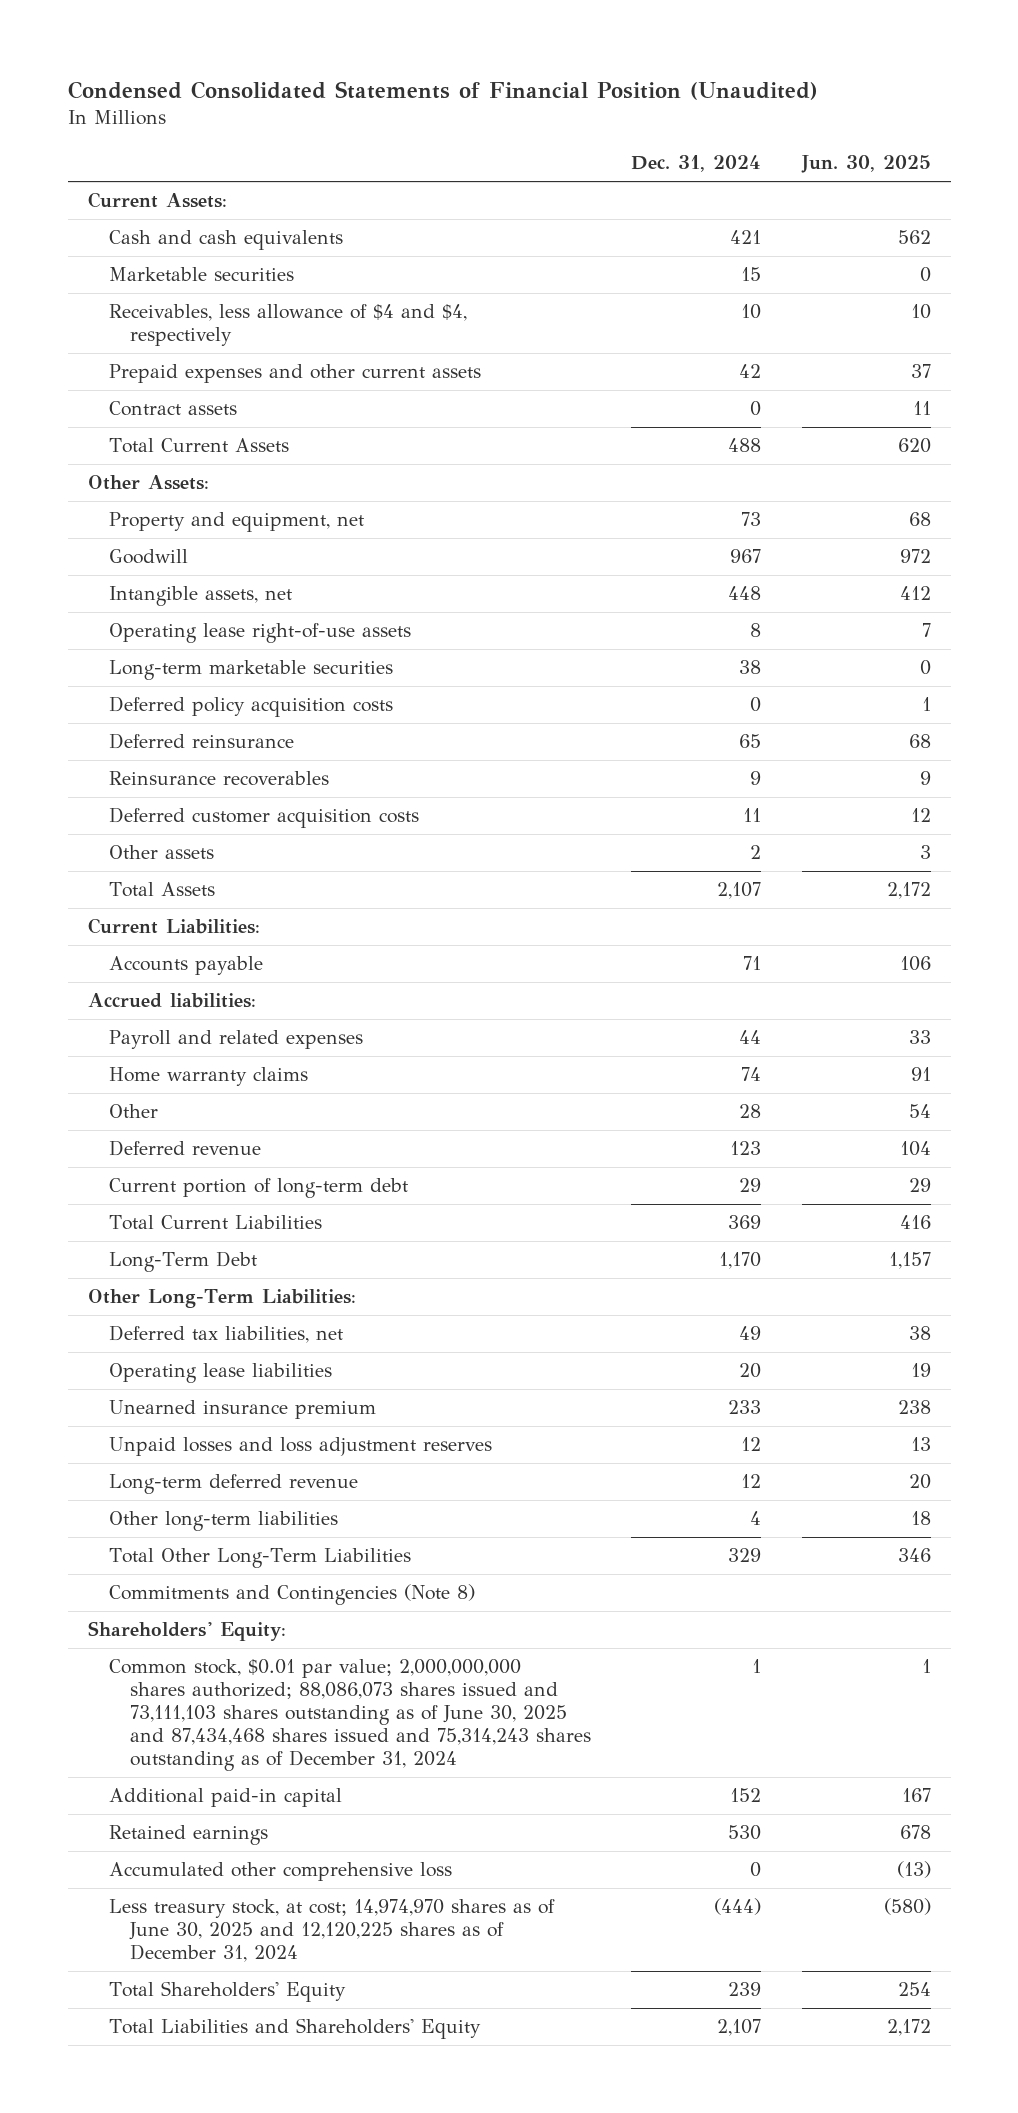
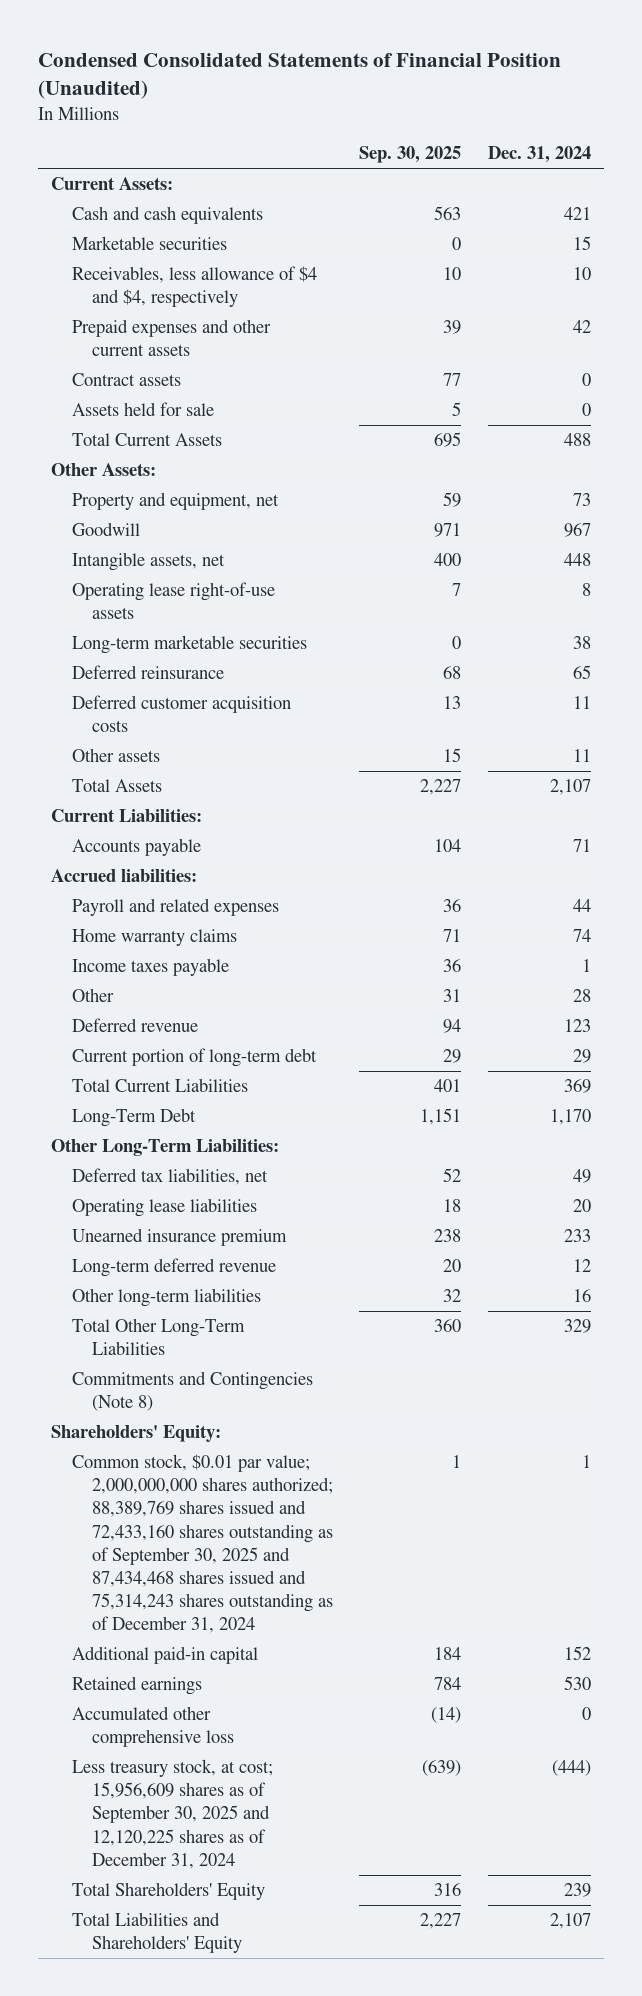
[800,155,931,174] Jun. 30, 2025 -> none
none -> [359,146,462,164] Sep. 30, 2025
none -> [71,402,214,417] Assets held for sale
[108,696,393,718] Deferred policy acquisition costs -> none
[108,771,329,787] Reinsurance recoverables -> none
[750,845,762,860] 2 -> [572,749,591,763] 11
none -> [71,958,229,977] Income taxes payable
[108,1437,492,1457] Unpaid losses and loss adjustment reserves -> none
[750,1511,762,1526] 4 -> [572,1289,591,1303] 16
[108,1659,591,1771] Common stock, $0.01 par value; 2,000,000,000 shares authorized; 88,086,073 shares issued and 73,111,103 shares outstanding as of June 30, 2025 and 87,434,468 shares issued and 75,314,243 shares outstanding as of December 31, 2024 -> [71,1454,333,1633] Common stock, $0.01 par value; 2,000,000,000 shares authorized; 88,389,769 shares issued and 72,433,160 shares outstanding as of September 30, 2025 and 87,434,468 shares issued and 75,314,243 shares outstanding as of December 31, 2024
[108,1899,555,1963] Less treasury stock, at cost; 14,974,970 shares as of June 30, 2025 and 12,120,225 shares as of December 31, 2024 -> [71,1759,273,1869] Less treasury stock, at cost; 15,956,609 shares as of September 30, 2025 and 12,120,225 shares as of December 31, 2024

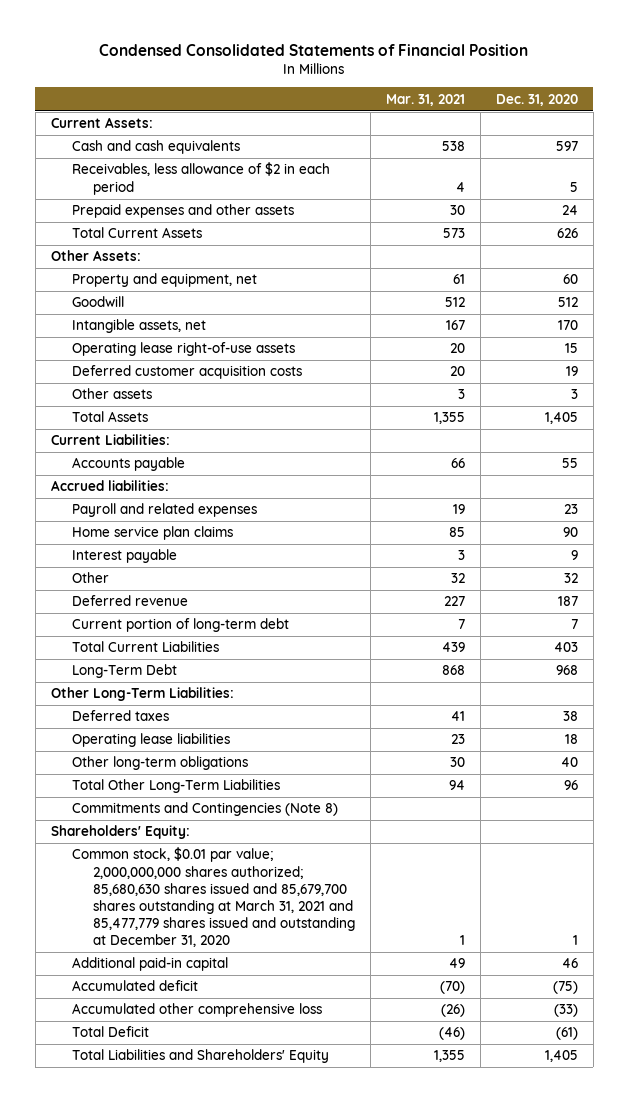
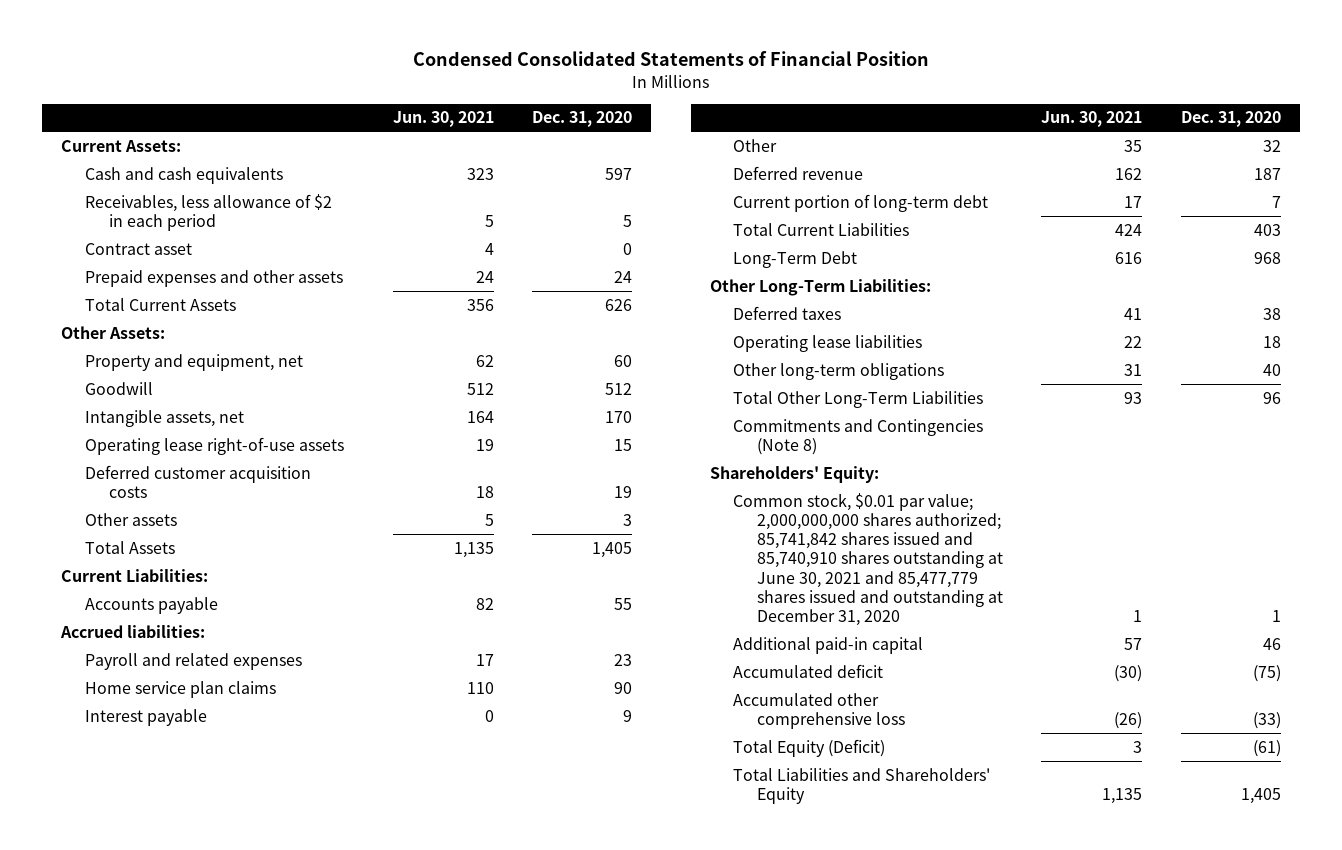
[385,93,465,106] Mar. 31, 2021 -> none
none -> [392,111,494,128] Jun. 30, 2021
none -> [84,242,192,255] Contract asset
[71,847,356,948] Common stock, $0.01 par value; 2,000,000,000 shares authorized; 85,680,630 shares issued and 85,679,700 shares outstanding at March 31, 2021 and 85,477,779 shares issued and outstanding at December 31, 2020 -> [733,492,1004,627] Common stock, $0.01 par value; 2,000,000,000 shares authorized; 85,741,842 shares issued and 85,740,910 shares outstanding at June 30, 2021 and 85,477,779 shares issued and outstanding at December 31, 2020
[71,1026,149,1038] Total Deficit -> [733,738,886,757] Total Equity (Deficit)

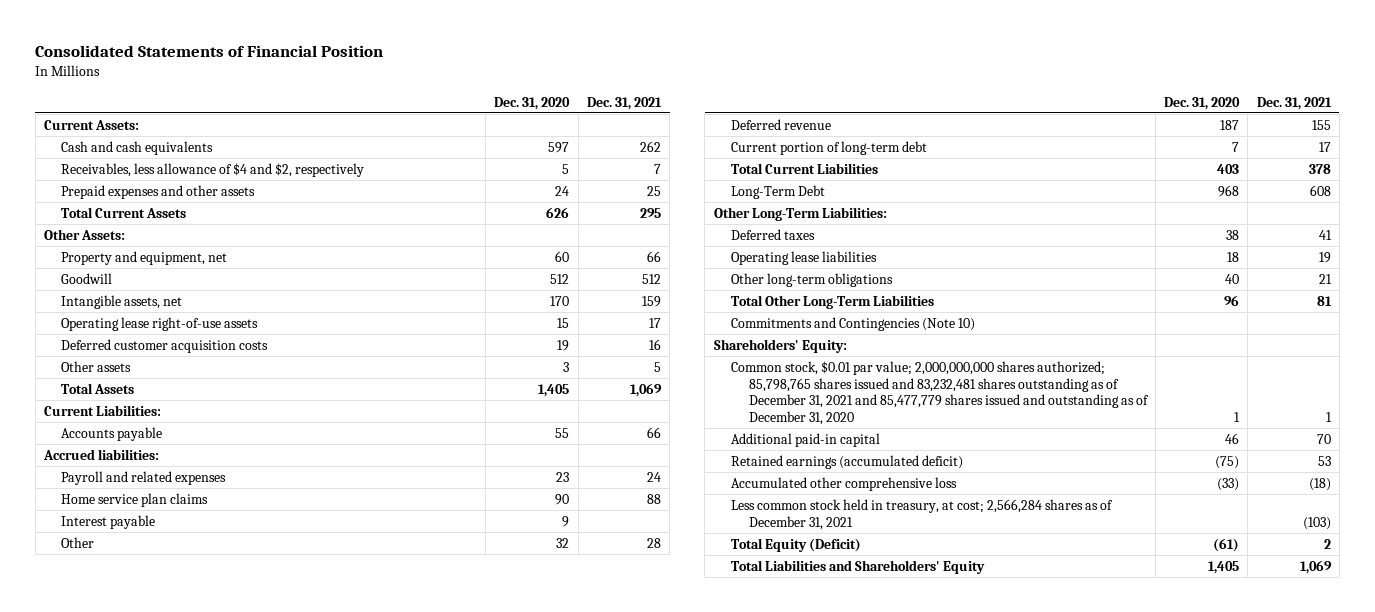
[412,51,929,67] Condensed Consolidated Statements of Financial Position -> [35,45,384,58] Consolidated Statements of Financial Position
[392,111,494,128] Jun. 30, 2021 -> none
none -> [586,96,662,110] Dec. 31, 2021
[84,242,192,255] Contract asset -> none
[84,193,332,231] Receivables, less allowance of $2 in each period -> [61,162,365,177] Receivables, less allowance of $4 and $2, respectively
[733,418,984,455] Commitments and Contingencies (Note 8) -> [731,316,976,331] Commitments and Contingencies (Note 10)
[733,492,1004,627] Common stock, $0.01 par value; 2,000,000,000 shares authorized; 85,741,842 shares issued and 85,740,910 shares outstanding at June 30, 2021 and 85,477,779 shares issued and outstanding at December 31, 2020 -> [731,360,1149,425] Common stock, $0.01 par value; 2,000,000,000 shares authorized; 85,798,765 shares issued and 83,232,481 shares outstanding as of December 31, 2021 and 85,477,779 shares issued and outstanding as of December 31, 2020
[733,663,884,678] Accumulated deficit -> [731,454,964,469] Retained earnings (accumulated deficit)
none -> [731,498,1114,530] Less common stock held in treasury, at cost; 2,566,284 shares as of December 31, 2021

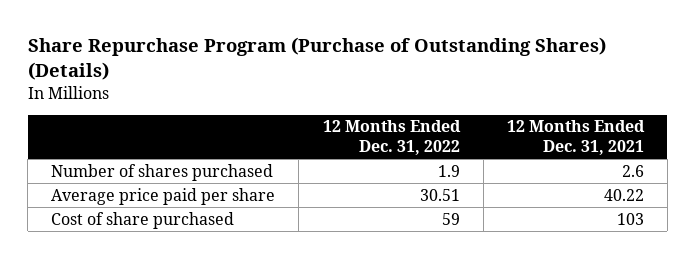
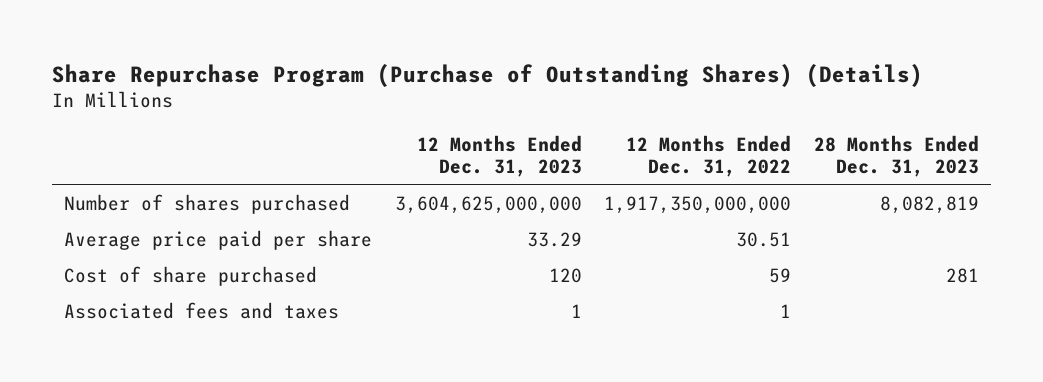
[506,120,645,155] 12 Months Ended Dec. 31, 2021 -> none
none -> [416,134,582,178] 12 Months Ended Dec. 31, 2023
none -> [814,134,980,178] 28 Months Ended Dec. 31, 2023
[437,164,460,177] 1.9 -> [604,196,792,215] 1,917,350,000,000
none -> [63,302,339,320] Associated fees and taxes

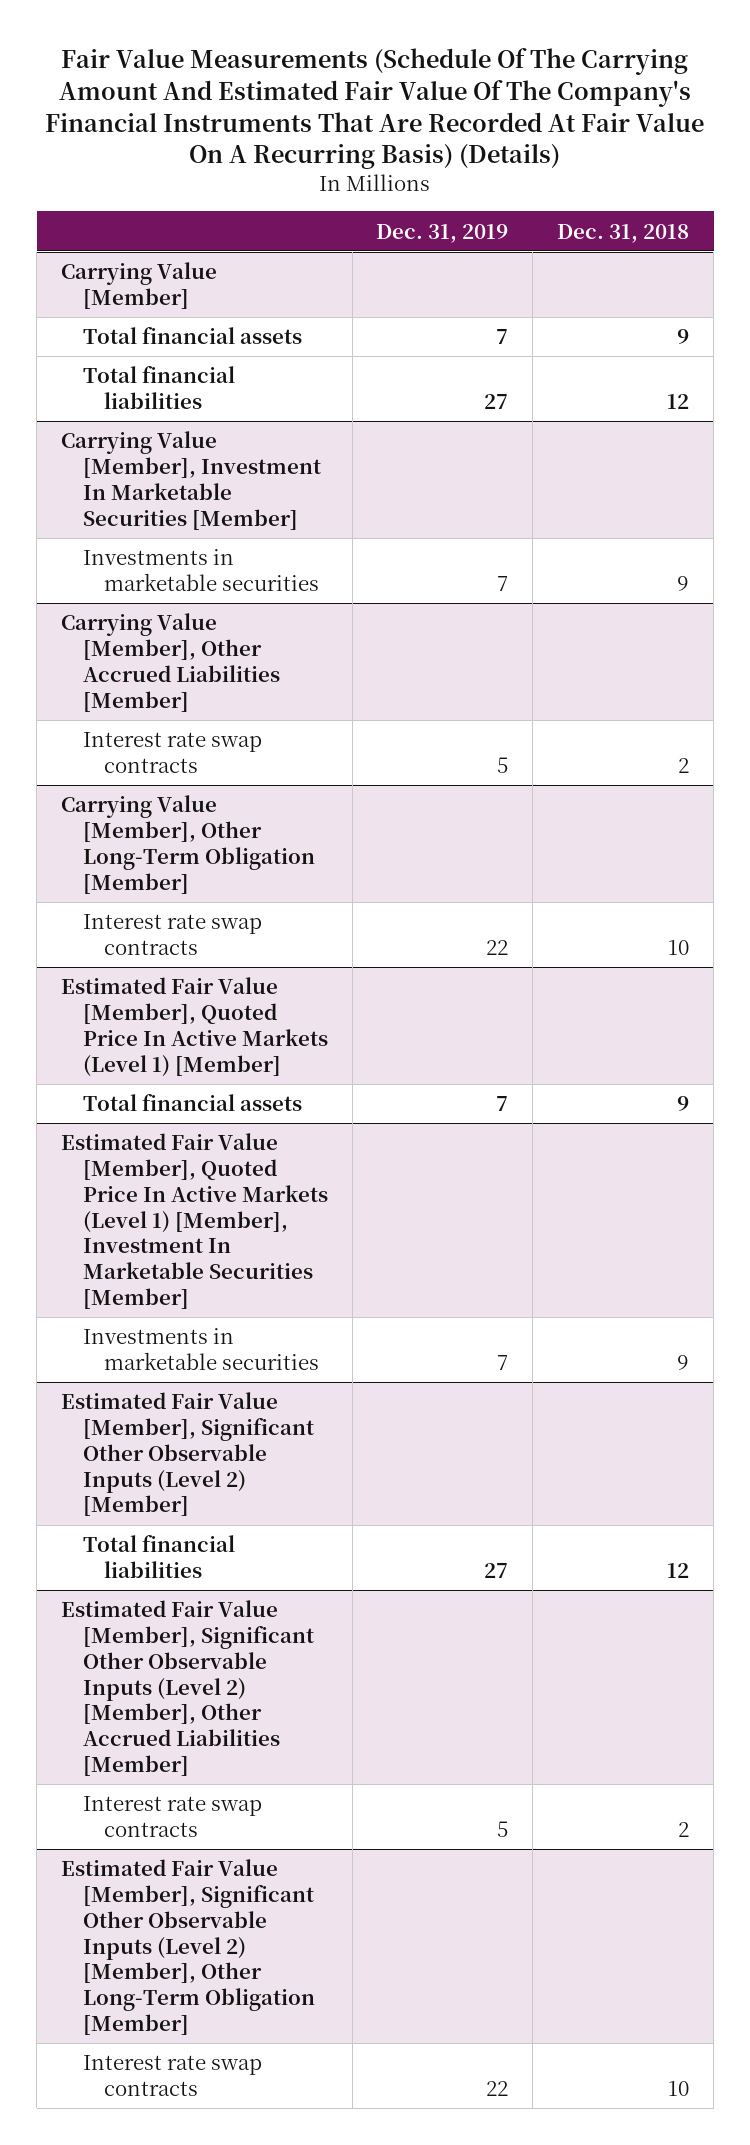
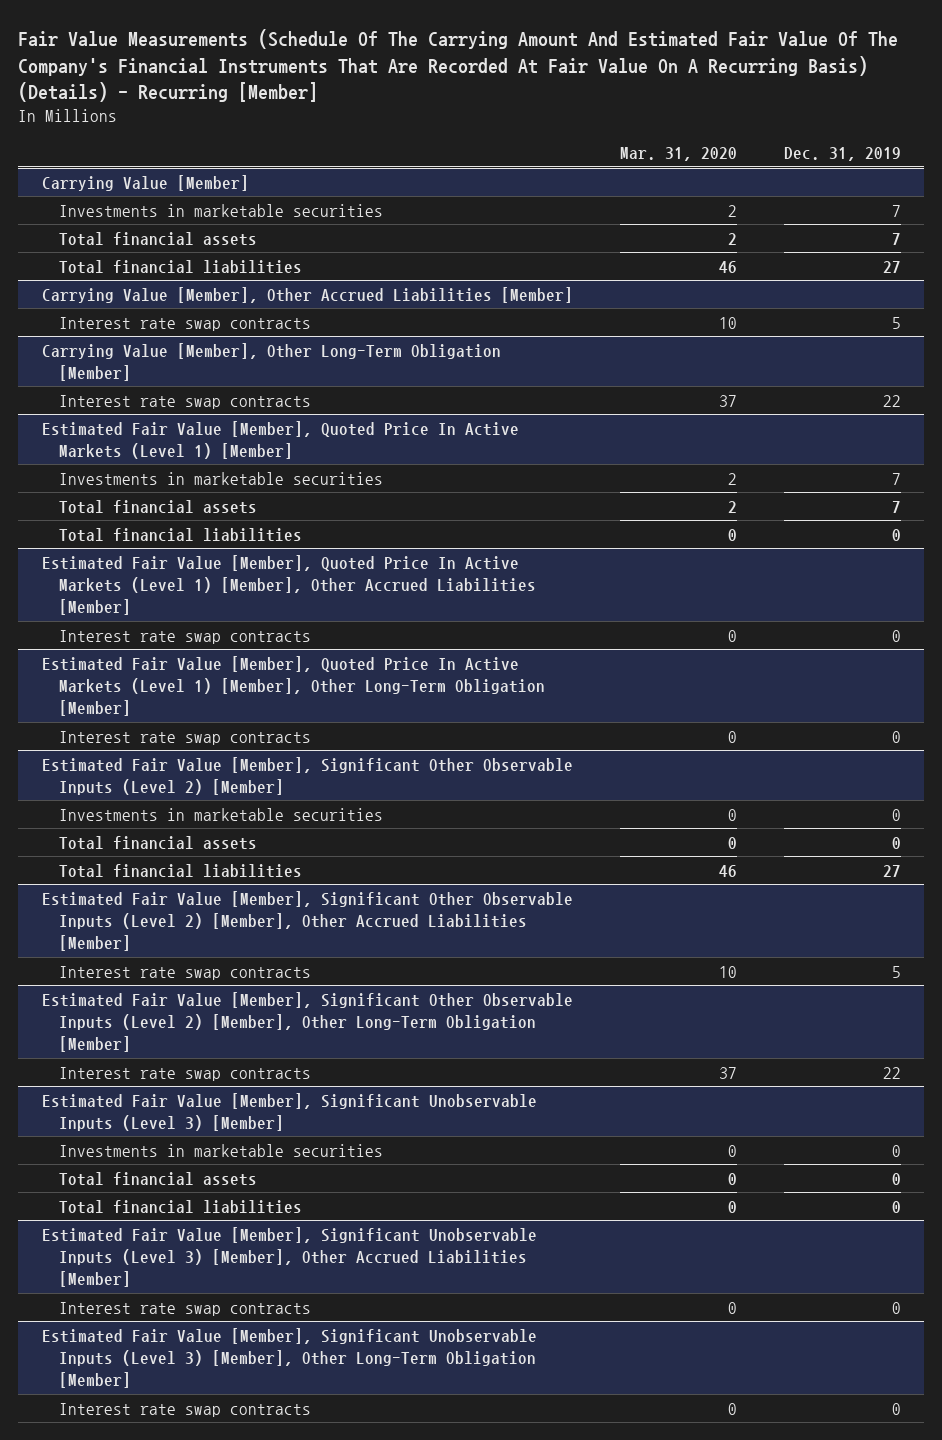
[45,48,705,170] Fair Value Measurements (Schedule Of The Carrying Amount And Estimated Fair Value Of The Company's Financial Instruments That Are Recorded At Fair Value On A Recurring Basis) (Details) -> [18,28,899,103] Fair Value Measurements (Schedule Of The Carrying Amount And Estimated Fair Value Of The Company's Financial Instruments That Are Recorded At Fair Value On A Recurring Basis) (Details) - Recurring [Member]
[557,223,690,243] Dec. 31, 2018 -> none
none -> [619,147,737,162] Mar. 31, 2020
none -> [59,203,384,217] Investments in marketable securities
[61,431,321,530] Carrying Value [Member], Investment In Marketable Securities [Member] -> none
[82,549,320,591] Investments in marketable securities -> none
[61,1133,328,1310] Estimated Fair Value [Member], Quoted Price In Active Markets (Level 1) [Member], Investment In Marketable Securities [Member] -> none
[82,1094,302,1112] Total financial assets -> [59,499,258,514] Total financial assets
none -> [59,527,303,542] Total financial liabilities
none -> [41,554,537,616] Estimated Fair Value [Member], Quoted Price In Active Markets (Level 1) [Member], Other Accrued Liabilities [Member]
none -> [59,629,312,644] Interest rate swap contracts
none -> [41,655,546,717] Estimated Fair Value [Member], Quoted Price In Active Markets (Level 1) [Member], Other Long-Term Obligation [Member]
none -> [59,730,312,745] Interest rate swap contracts
none -> [59,807,384,821] Investments in marketable securities
none -> [59,835,258,850] Total financial assets
none -> [41,1092,537,1131] Estimated Fair Value [Member], Significant Unobservable Inputs (Level 3) [Member]
none -> [59,1143,384,1157] Investments in marketable securities
none -> [59,1171,258,1186] Total financial assets
none -> [59,1199,303,1214] Total financial liabilities
none -> [41,1226,537,1288] Estimated Fair Value [Member], Significant Unobservable Inputs (Level 3) [Member], Other Accrued Liabilities [Member]
none -> [59,1301,312,1316] Interest rate swap contracts
none -> [41,1327,537,1389] Estimated Fair Value [Member], Significant Unobservable Inputs (Level 3) [Member], Other Long-Term Obligation [Member]
none -> [59,1402,312,1417] Interest rate swap contracts

